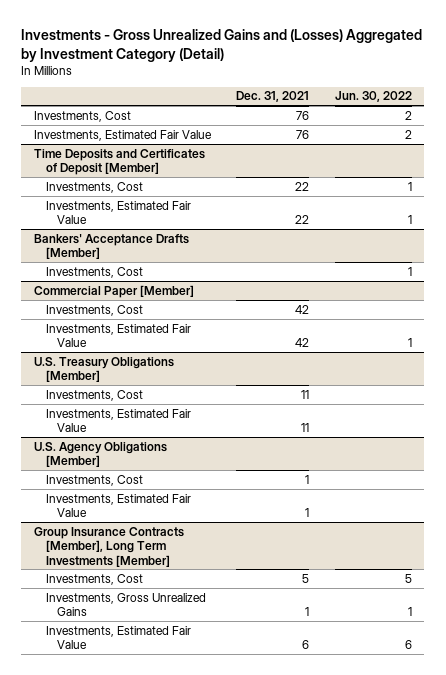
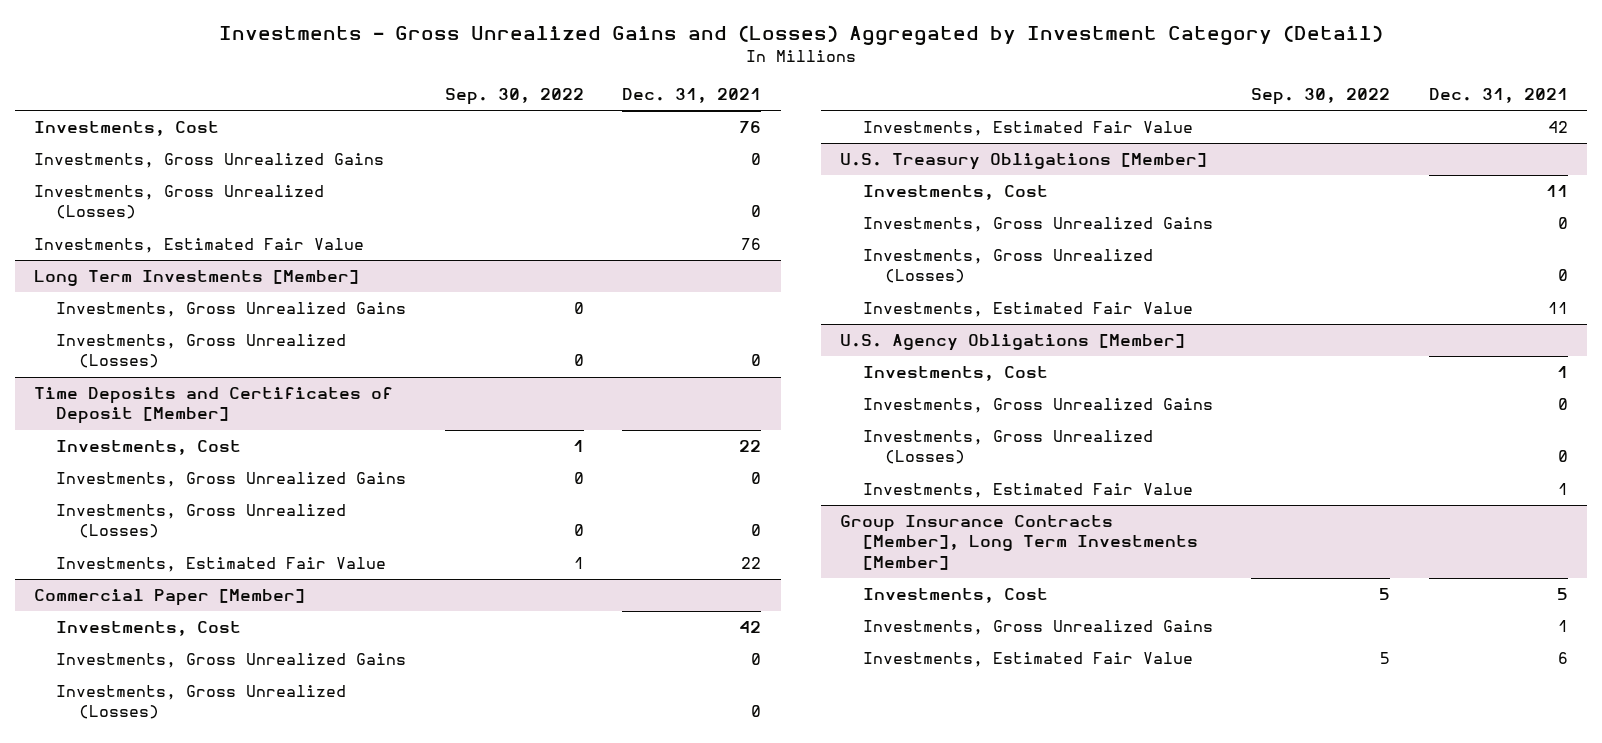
[334,91,412,103] Jun. 30, 2022 -> none
none -> [444,88,584,106] Sep. 30, 2022
none -> [33,153,384,169] Investments, Gross Unrealized Gains
none -> [33,185,324,220] Investments, Gross Unrealized (Losses)
none -> [33,270,359,287] Long Term Investments [Member]
none -> [56,302,407,318] Investments, Gross Unrealized Gains
none -> [56,334,347,369] Investments, Gross Unrealized (Losses)
none -> [56,472,407,488] Investments, Gross Unrealized Gains
none -> [56,504,347,539] Investments, Gross Unrealized (Losses)
[34,233,190,260] Bankers' Acceptance Drafts [Member] -> none
[45,266,143,278] Investments, Cost -> none
none -> [56,653,407,669] Investments, Gross Unrealized Gains
none -> [56,685,347,720] Investments, Gross Unrealized (Losses)
none -> [862,217,1213,233] Investments, Gross Unrealized Gains
none -> [862,249,1153,284] Investments, Gross Unrealized (Losses)
none -> [862,398,1213,414] Investments, Gross Unrealized Gains
none -> [862,430,1153,465] Investments, Gross Unrealized (Losses)

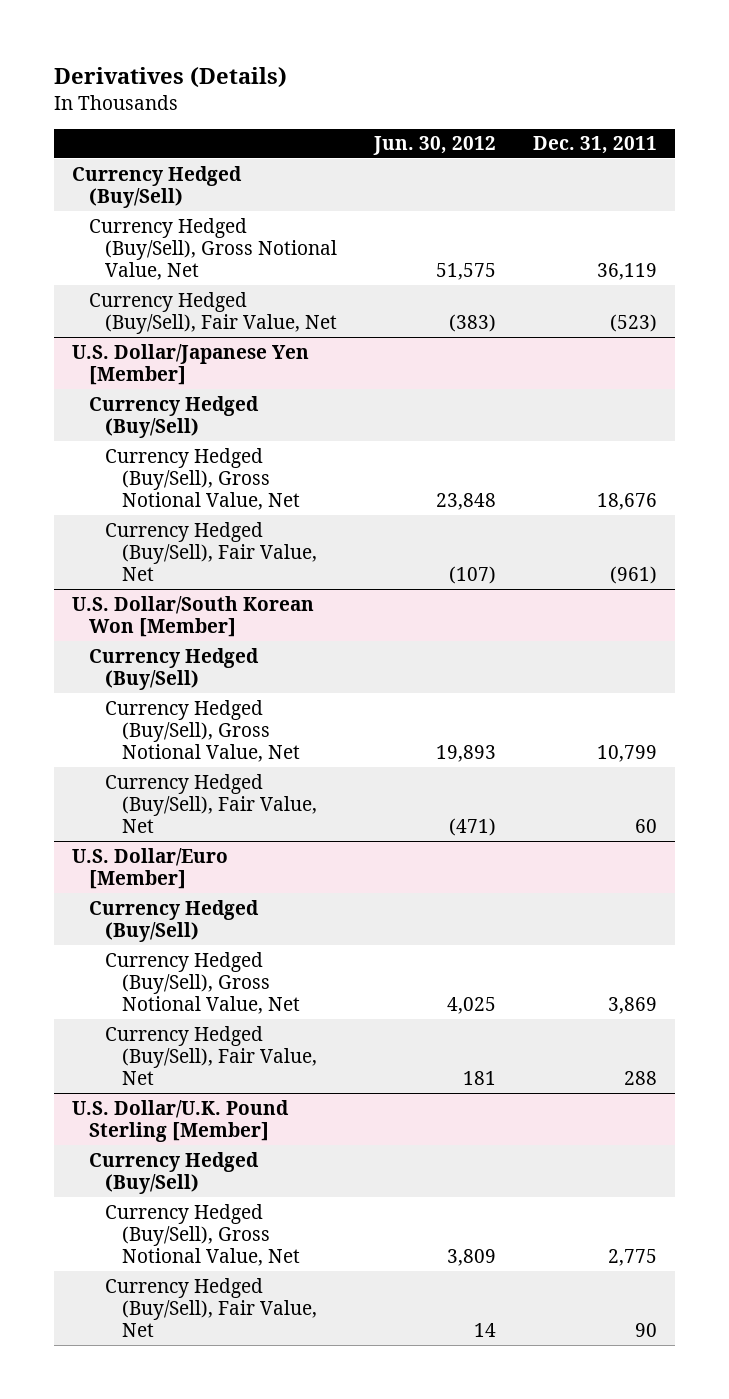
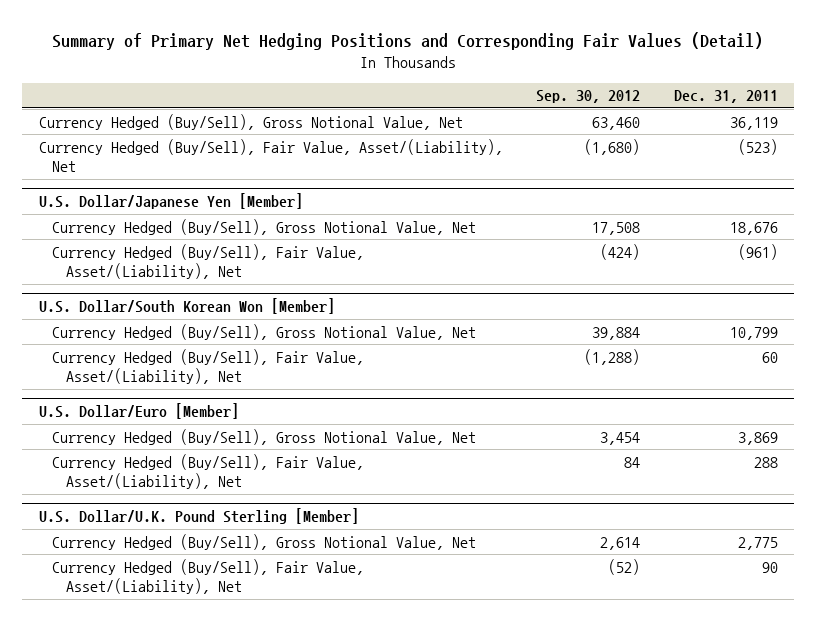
[53,66,287,88] Derivatives (Details) -> [52,32,764,51] Summary of Primary Net Hedging Positions and Corresponding Fair Values (Detail)
[372,136,496,156] Jun. 30, 2012 -> none
none -> [536,90,641,104] Sep. 30, 2012
[72,165,243,208] Currency Hedged (Buy/Sell) -> none
[88,291,338,334] Currency Hedged (Buy/Sell), Fair Value, Net -> [38,138,503,173] Currency Hedged (Buy/Sell), Fair Value, Asset/(Liability), Net
[88,395,259,438] Currency Hedged (Buy/Sell) -> none
[105,521,317,582] Currency Hedged (Buy/Sell), Fair Value, Net -> [52,243,365,280] Currency Hedged (Buy/Sell), Fair Value, Asset/(Liability), Net
[88,647,259,690] Currency Hedged (Buy/Sell) -> none
[105,773,317,834] Currency Hedged (Buy/Sell), Fair Value, Net -> [52,348,365,385] Currency Hedged (Buy/Sell), Fair Value, Asset/(Liability), Net
[88,899,259,942] Currency Hedged (Buy/Sell) -> none
[105,1025,317,1086] Currency Hedged (Buy/Sell), Fair Value, Net -> [52,453,365,490] Currency Hedged (Buy/Sell), Fair Value, Asset/(Liability), Net
[88,1151,259,1194] Currency Hedged (Buy/Sell) -> none
[105,1277,317,1338] Currency Hedged (Buy/Sell), Fair Value, Net -> [52,558,365,595] Currency Hedged (Buy/Sell), Fair Value, Asset/(Liability), Net

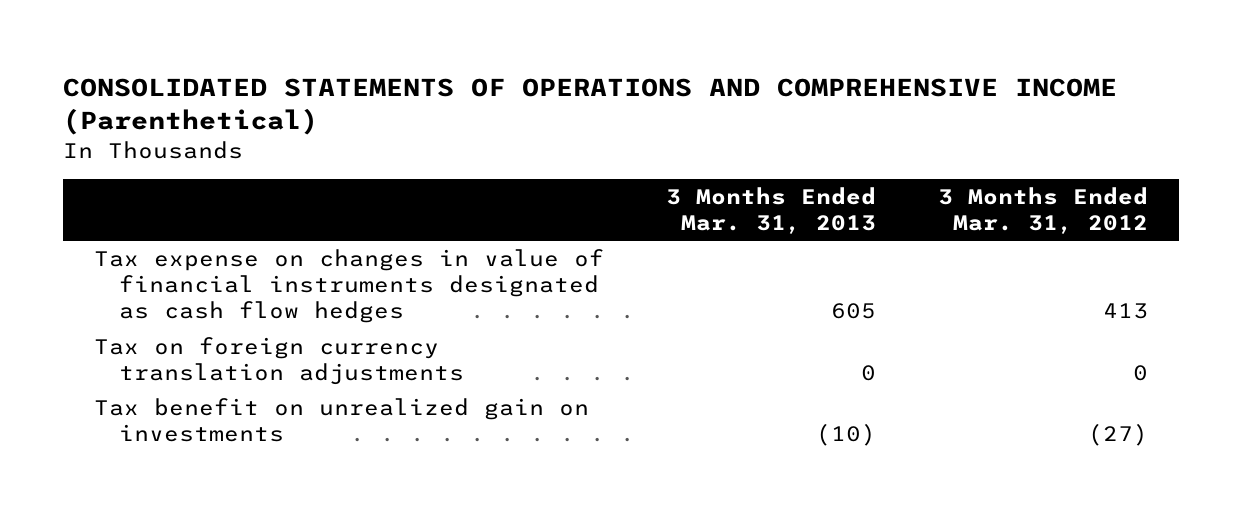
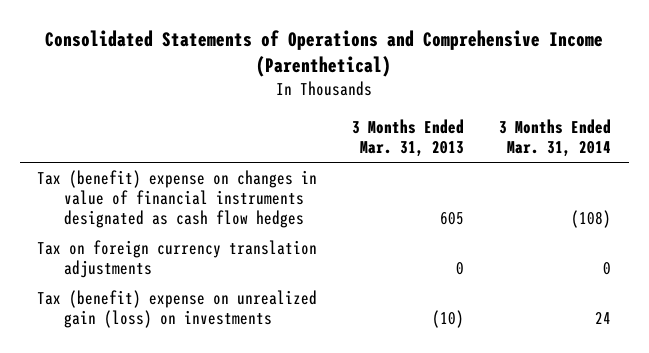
[63,78,1118,136] CONSOLIDATED STATEMENTS OF OPERATIONS AND COMPREHENSIVE INCOME (Parenthetical) -> [45,30,604,78] Consolidated Statements of Operations and Comprehensive Income (Parenthetical)
[938,186,1149,234] 3 Months Ended Mar. 31, 2012 -> none
none -> [499,119,612,157] 3 Months Ended Mar. 31, 2014
[94,248,605,324] Tax expense on changes in value of financial instruments designated as cash flow hedges -> [37,170,318,228] Tax (benefit) expense on changes in value of financial instruments designated as cash flow hedges
[94,397,590,443] Tax benefit on unrealized gain on investments -> [37,290,318,329] Tax (benefit) expense on unrealized gain (loss) on investments

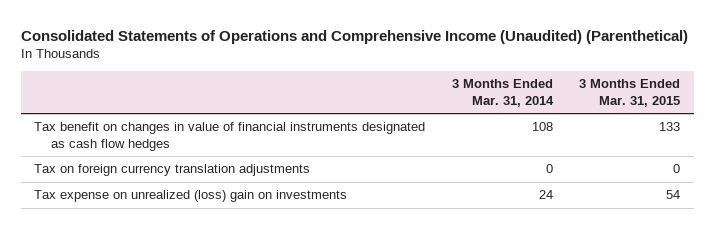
[45,30,604,78] Consolidated Statements of Operations and Comprehensive Income (Parenthetical) -> [20,29,688,44] Consolidated Statements of Operations and Comprehensive Income (Unaudited) (Parenthetical)
[352,119,465,157] 3 Months Ended Mar. 31, 2013 -> none
none -> [579,79,681,107] 3 Months Ended Mar. 31, 2015
[37,170,318,228] Tax (benefit) expense on changes in value of financial instruments designated as cash flow hedges -> [33,122,425,151] Tax benefit on changes in value of financial instruments designated as cash flow hedges
[571,209,612,228] (108) -> [531,122,553,132] 108
[37,290,318,329] Tax (benefit) expense on unrealized gain (loss) on investments -> [33,190,347,203] Tax expense on unrealized (loss) gain on investments

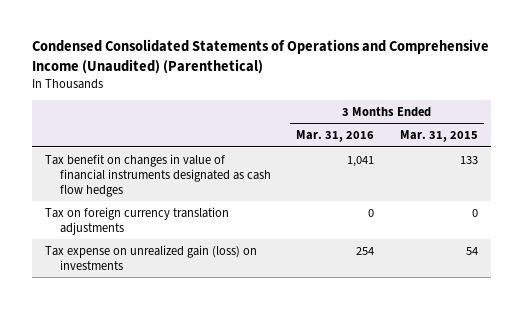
[20,29,688,44] Consolidated Statements of Operations and Comprehensive Income (Unaudited) (Parenthetical) -> [31,39,489,74] Condensed Consolidated Statements of Operations and Comprehensive Income (Unaudited) (Parenthetical)
[451,79,554,107] 3 Months Ended Mar. 31, 2014 -> none
none -> [296,130,375,143] Mar. 31, 2016
[33,190,347,203] Tax expense on unrealized (loss) gain on investments -> [44,244,257,270] Tax expense on unrealized gain (loss) on investments

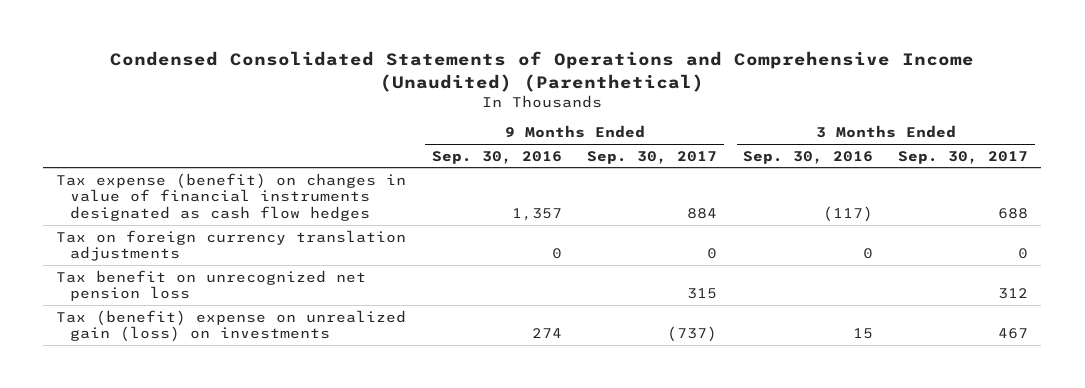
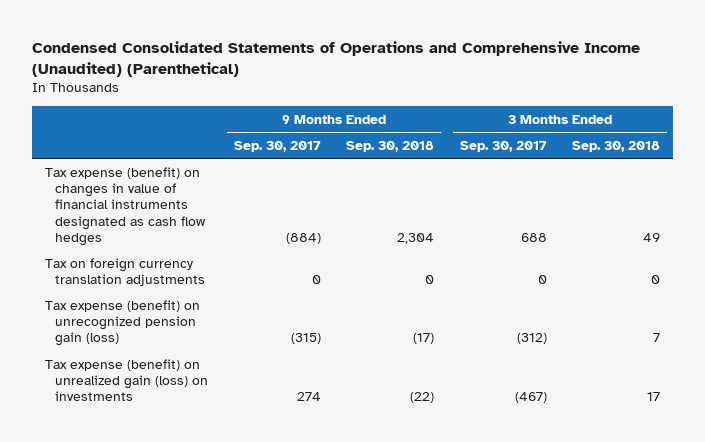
[431,150,562,164] Sep. 30, 2016 -> none
[742,150,873,164] Sep. 30, 2016 -> none
none -> [346,140,435,152] Sep. 30, 2018
none -> [572,140,661,152] Sep. 30, 2018
[687,208,718,220] 884 -> [285,232,321,244] (884)
[56,269,367,302] Tax benefit on unrecognized net pension loss -> [45,299,201,347] Tax expense (benefit) on unrecognized pension gain (loss)
[687,288,718,300] 315 -> [290,333,321,345] (315)
[998,288,1029,300] 312 -> [516,333,547,345] (312)
[56,309,407,343] Tax (benefit) expense on unrealized gain (loss) on investments -> [45,358,209,402] Tax expense (benefit) on unrealized gain (loss) on investments
[667,326,718,343] (737) -> [296,392,321,402] 274
[998,328,1029,340] 467 -> [514,392,547,404] (467)

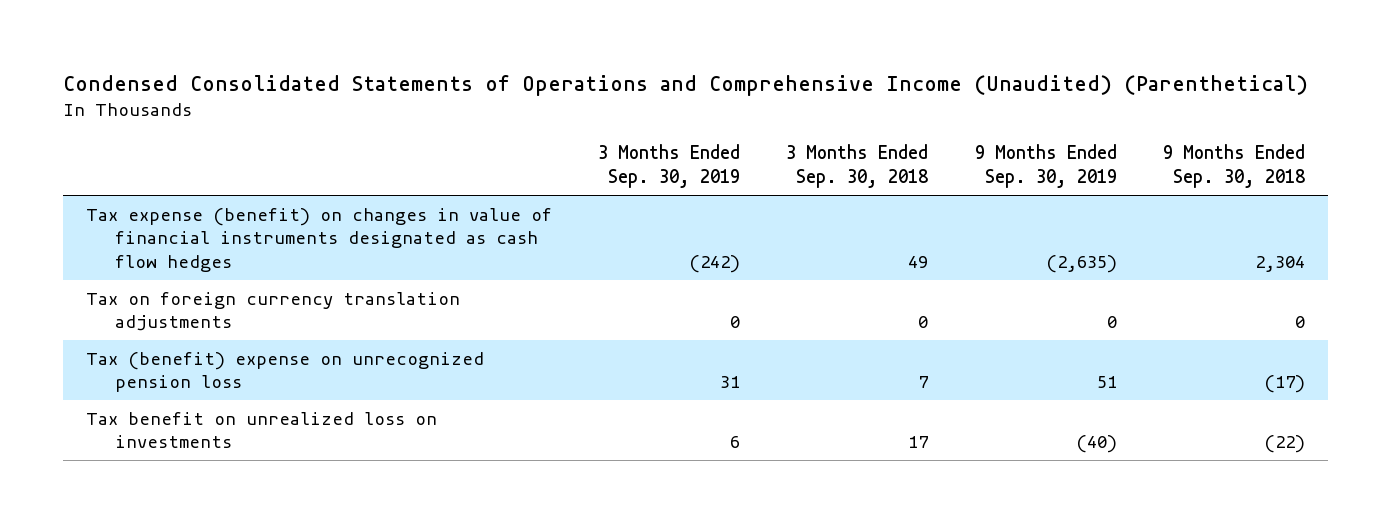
[233,140,321,152] Sep. 30, 2017 -> none
[459,140,547,152] Sep. 30, 2017 -> none
none -> [598,144,741,188] 3 Months Ended Sep. 30, 2019
none -> [974,144,1117,188] 9 Months Ended Sep. 30, 2019
[45,299,201,347] Tax expense (benefit) on unrecognized pension gain (loss) -> [85,351,484,393] Tax (benefit) expense on unrecognized pension loss
[45,358,209,402] Tax expense (benefit) on unrealized gain (loss) on investments -> [85,411,437,449] Tax benefit on unrealized loss on investments

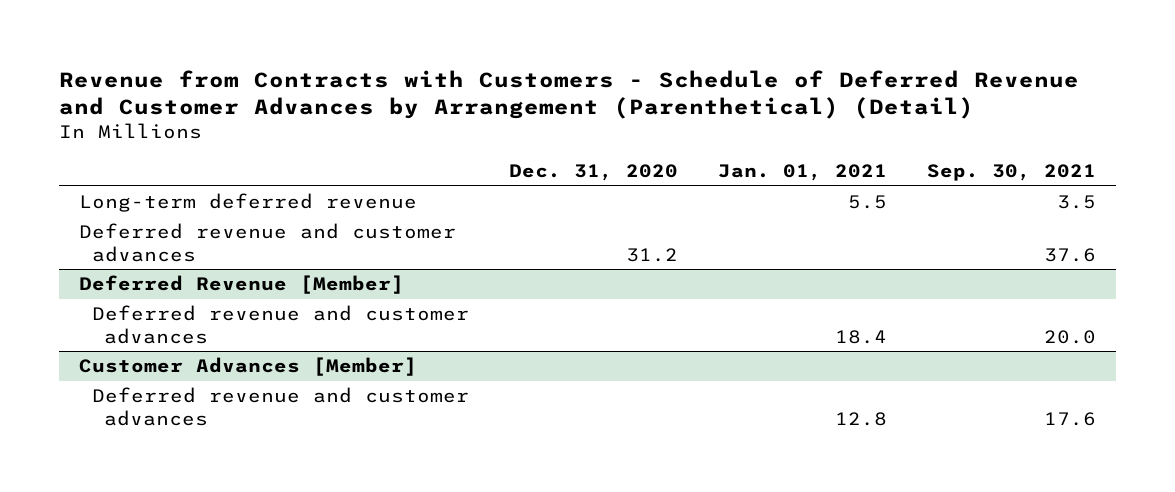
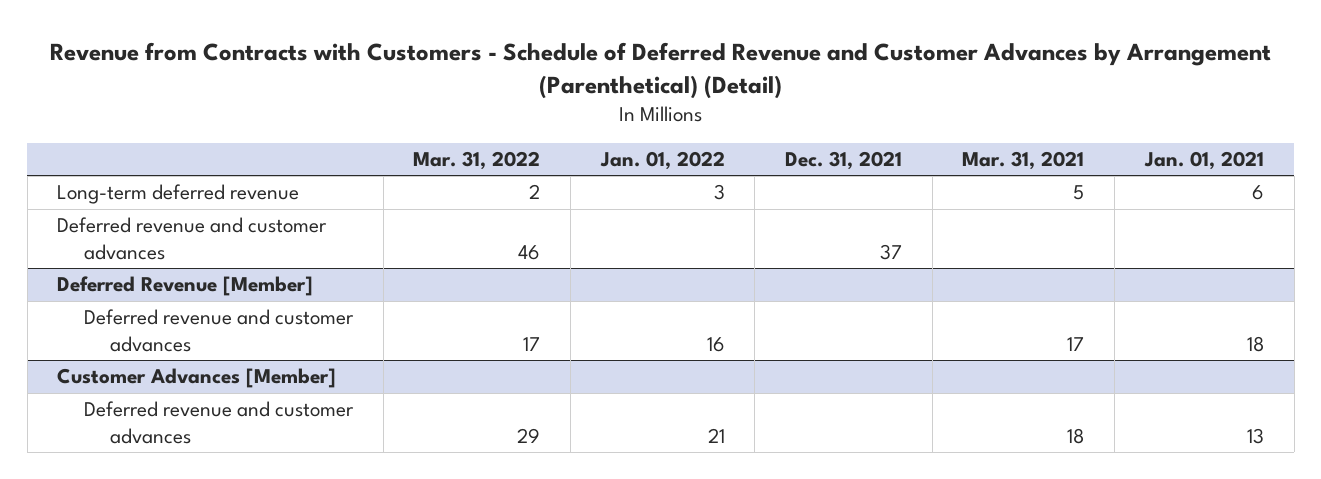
[508,164,678,182] Dec. 31, 2020 -> none
[926,164,1096,182] Sep. 30, 2021 -> none
none -> [413,150,541,170] Mar. 31, 2022
none -> [599,150,725,170] Jan. 01, 2022
none -> [785,150,903,170] Dec. 31, 2021
none -> [962,150,1085,170] Mar. 31, 2021
[847,195,887,210] 5.5 -> [1251,185,1264,201] 6
[834,329,887,344] 18.4 -> [1246,335,1264,352] 18
[834,411,887,426] 12.8 -> [1246,427,1264,444] 13

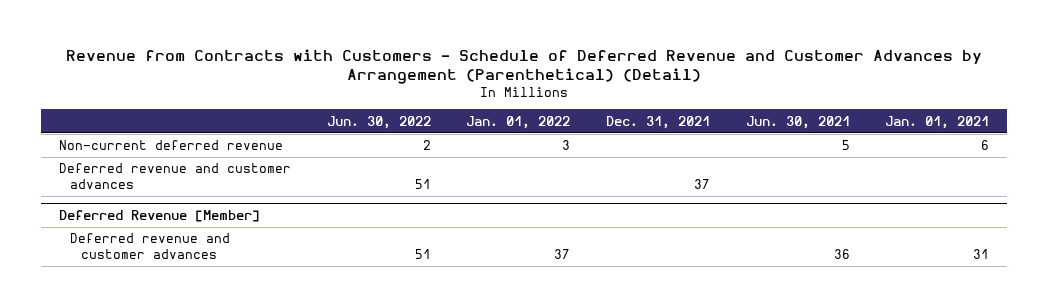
[413,150,541,170] Mar. 31, 2022 -> none
[962,150,1085,170] Mar. 31, 2021 -> none
none -> [326,115,431,129] Jun. 30, 2022
none -> [745,115,850,129] Jun. 30, 2021
[57,184,300,205] Long-term deferred revenue -> [59,140,284,151] Non-current deferred revenue
[57,368,337,389] Customer Advances [Member] -> none
[83,401,354,444] Deferred revenue and customer advances -> none
[706,336,725,352] 16 -> [554,248,571,259] 37
[1246,335,1264,352] 18 -> [973,248,990,259] 31

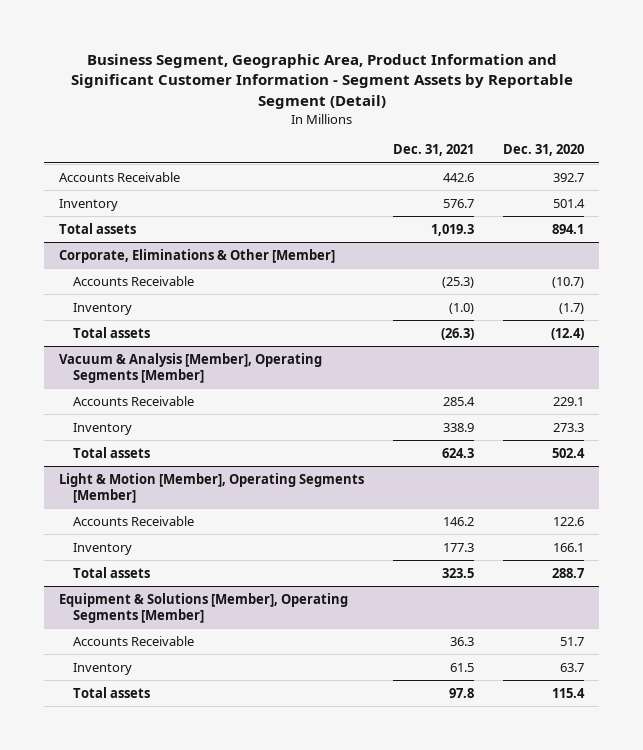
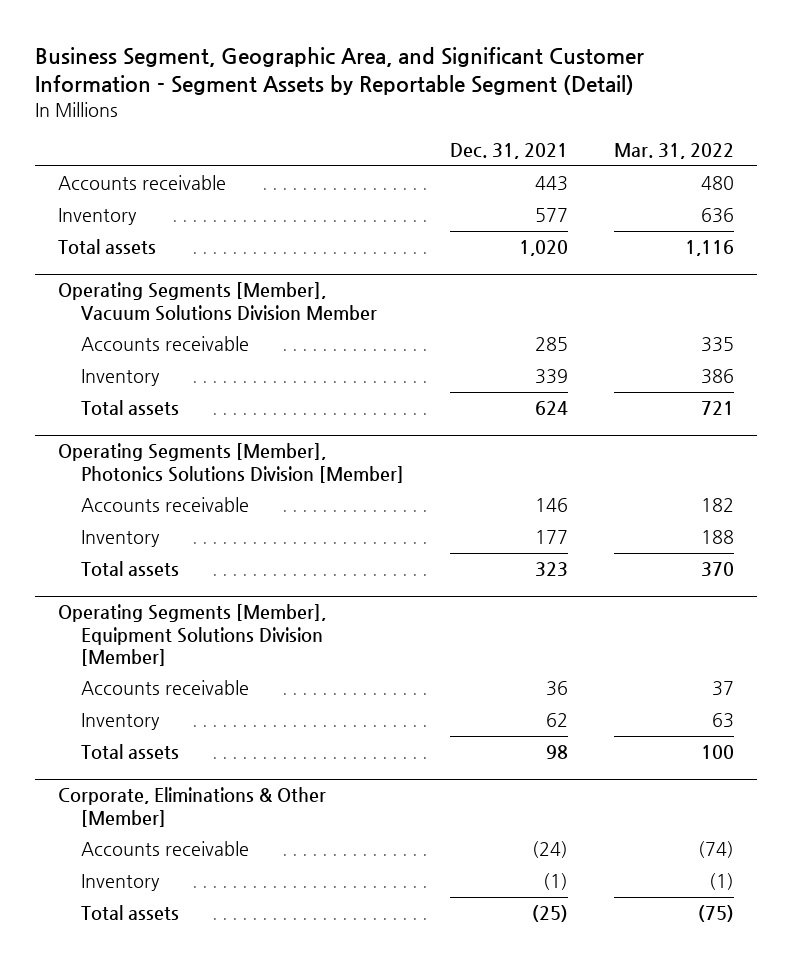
[70,53,573,109] Business Segment, Geographic Area, Product Information and Significant Customer Information - Segment Assets by Reportable Segment (Detail) -> [34,47,644,96] Business Segment, Geographic Area, and Significant Customer Information - Segment Assets by Reportable Segment (Detail)
[503,144,585,157] Dec. 31, 2020 -> none
none -> [614,143,735,160] Mar. 31, 2022
[59,171,181,182] Accounts Receivable -> [57,175,226,191] Accounts receivable
[443,172,475,182] 442.6 -> [535,176,569,192] 443
[443,198,475,208] 576.7 -> [535,208,569,223] 577
[431,223,475,236] 1,019.3 -> [519,240,569,257] 1,020
none -> [57,282,378,321] Operating Segments [Member], Vacuum Solutions Division Member
none -> [81,336,250,352] Accounts receivable
none -> [81,369,161,387] Inventory
none -> [81,400,180,416] Total assets
none -> [57,443,405,483] Operating Segments [Member], Photonics Solutions Division [Member]
none -> [81,497,250,513] Accounts receivable
none -> [81,530,161,548] Inventory
none -> [81,561,180,577] Total assets
none -> [57,604,326,666] Operating Segments [Member], Equipment Solutions Division [Member]
none -> [81,680,250,696] Accounts receivable
none -> [81,713,161,731] Inventory
none -> [81,744,180,760] Total assets
[59,352,323,384] Vacuum & Analysis [Member], Operating Segments [Member] -> none
[72,395,194,406] Accounts Receivable -> none
[72,422,132,435] Inventory -> none
[72,446,150,458] Total assets -> none
[59,472,365,504] Light & Motion [Member], Operating Segments [Member] -> none
[72,515,194,526] Accounts Receivable -> none
[72,542,132,555] Inventory -> none
[72,566,150,578] Total assets -> none
[59,592,349,624] Equipment & Solutions [Member], Operating Segments [Member] -> none
[72,635,194,646] Accounts Receivable -> none
[72,662,132,675] Inventory -> none
[72,686,150,698] Total assets -> none
[72,275,194,286] Accounts Receivable -> [81,841,250,857] Accounts receivable
[442,276,475,288] (25.3) -> [532,841,569,859] (24)
[449,302,475,314] (1.0) -> [543,873,569,891] (1)
[441,327,475,340] (26.3) -> [532,905,569,923] (25)

